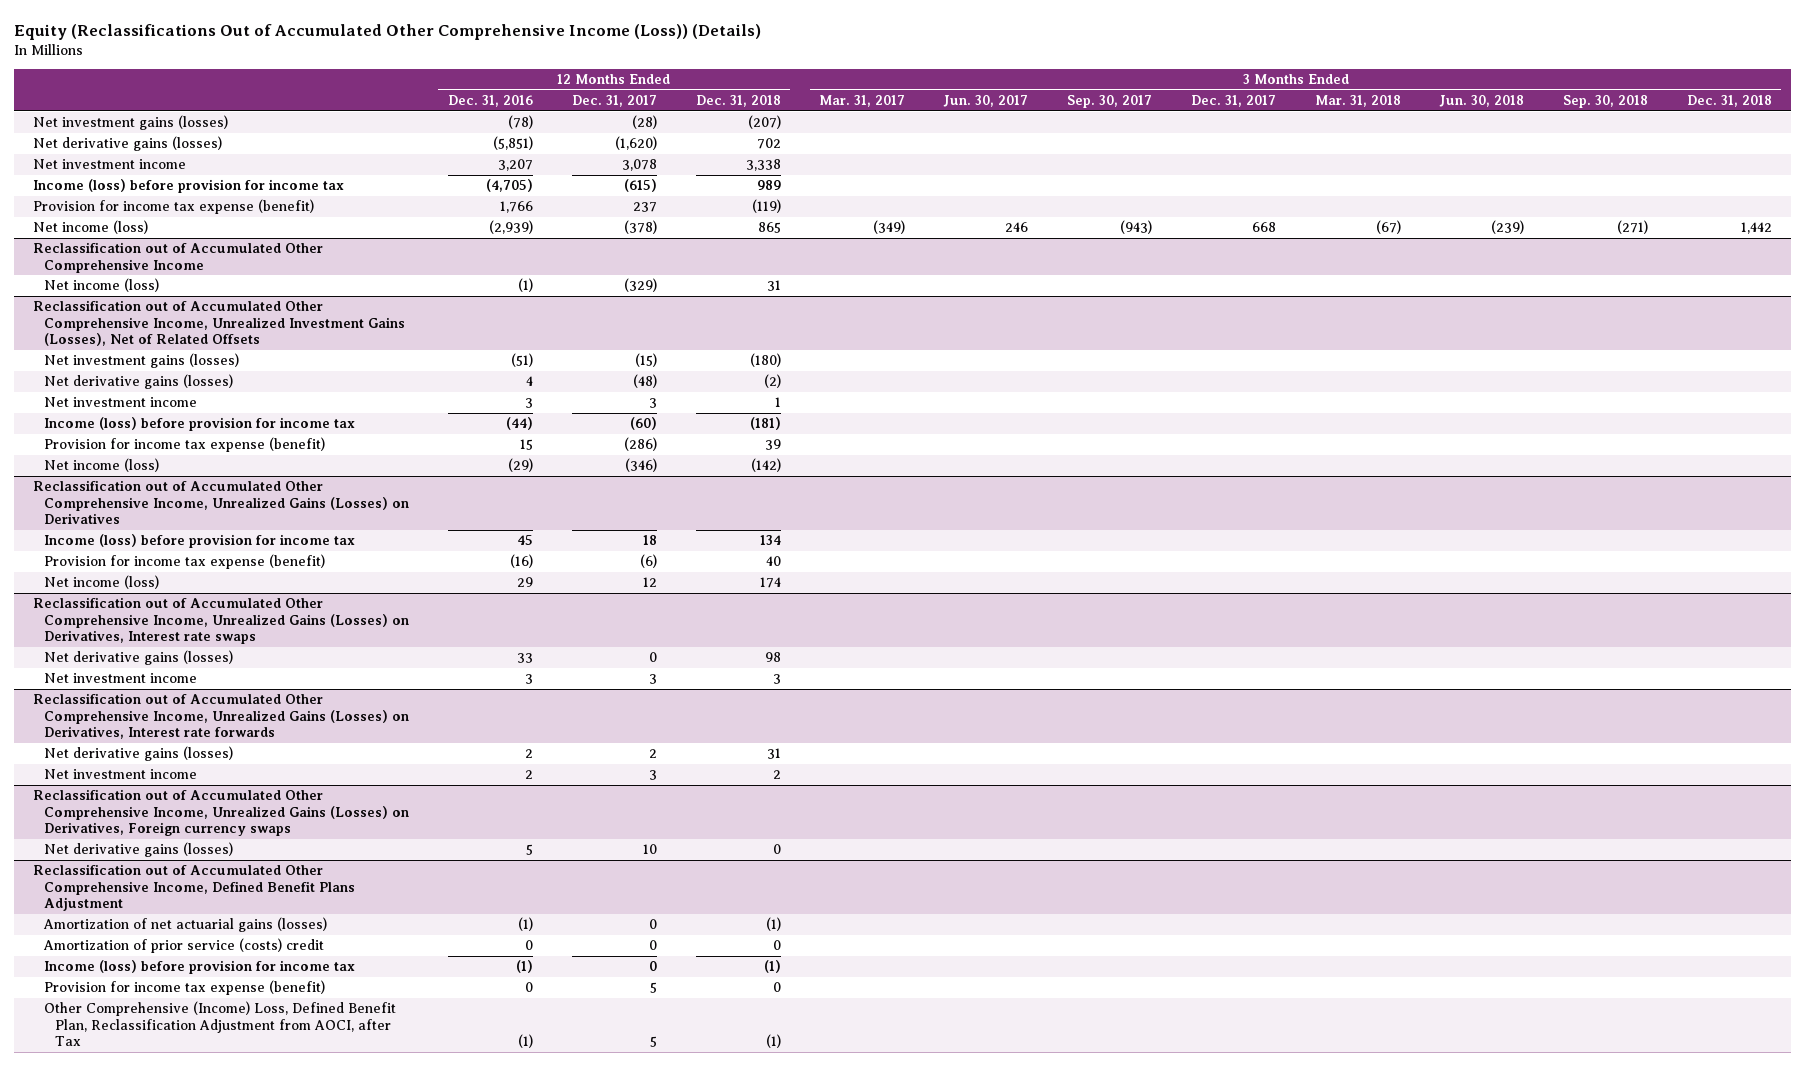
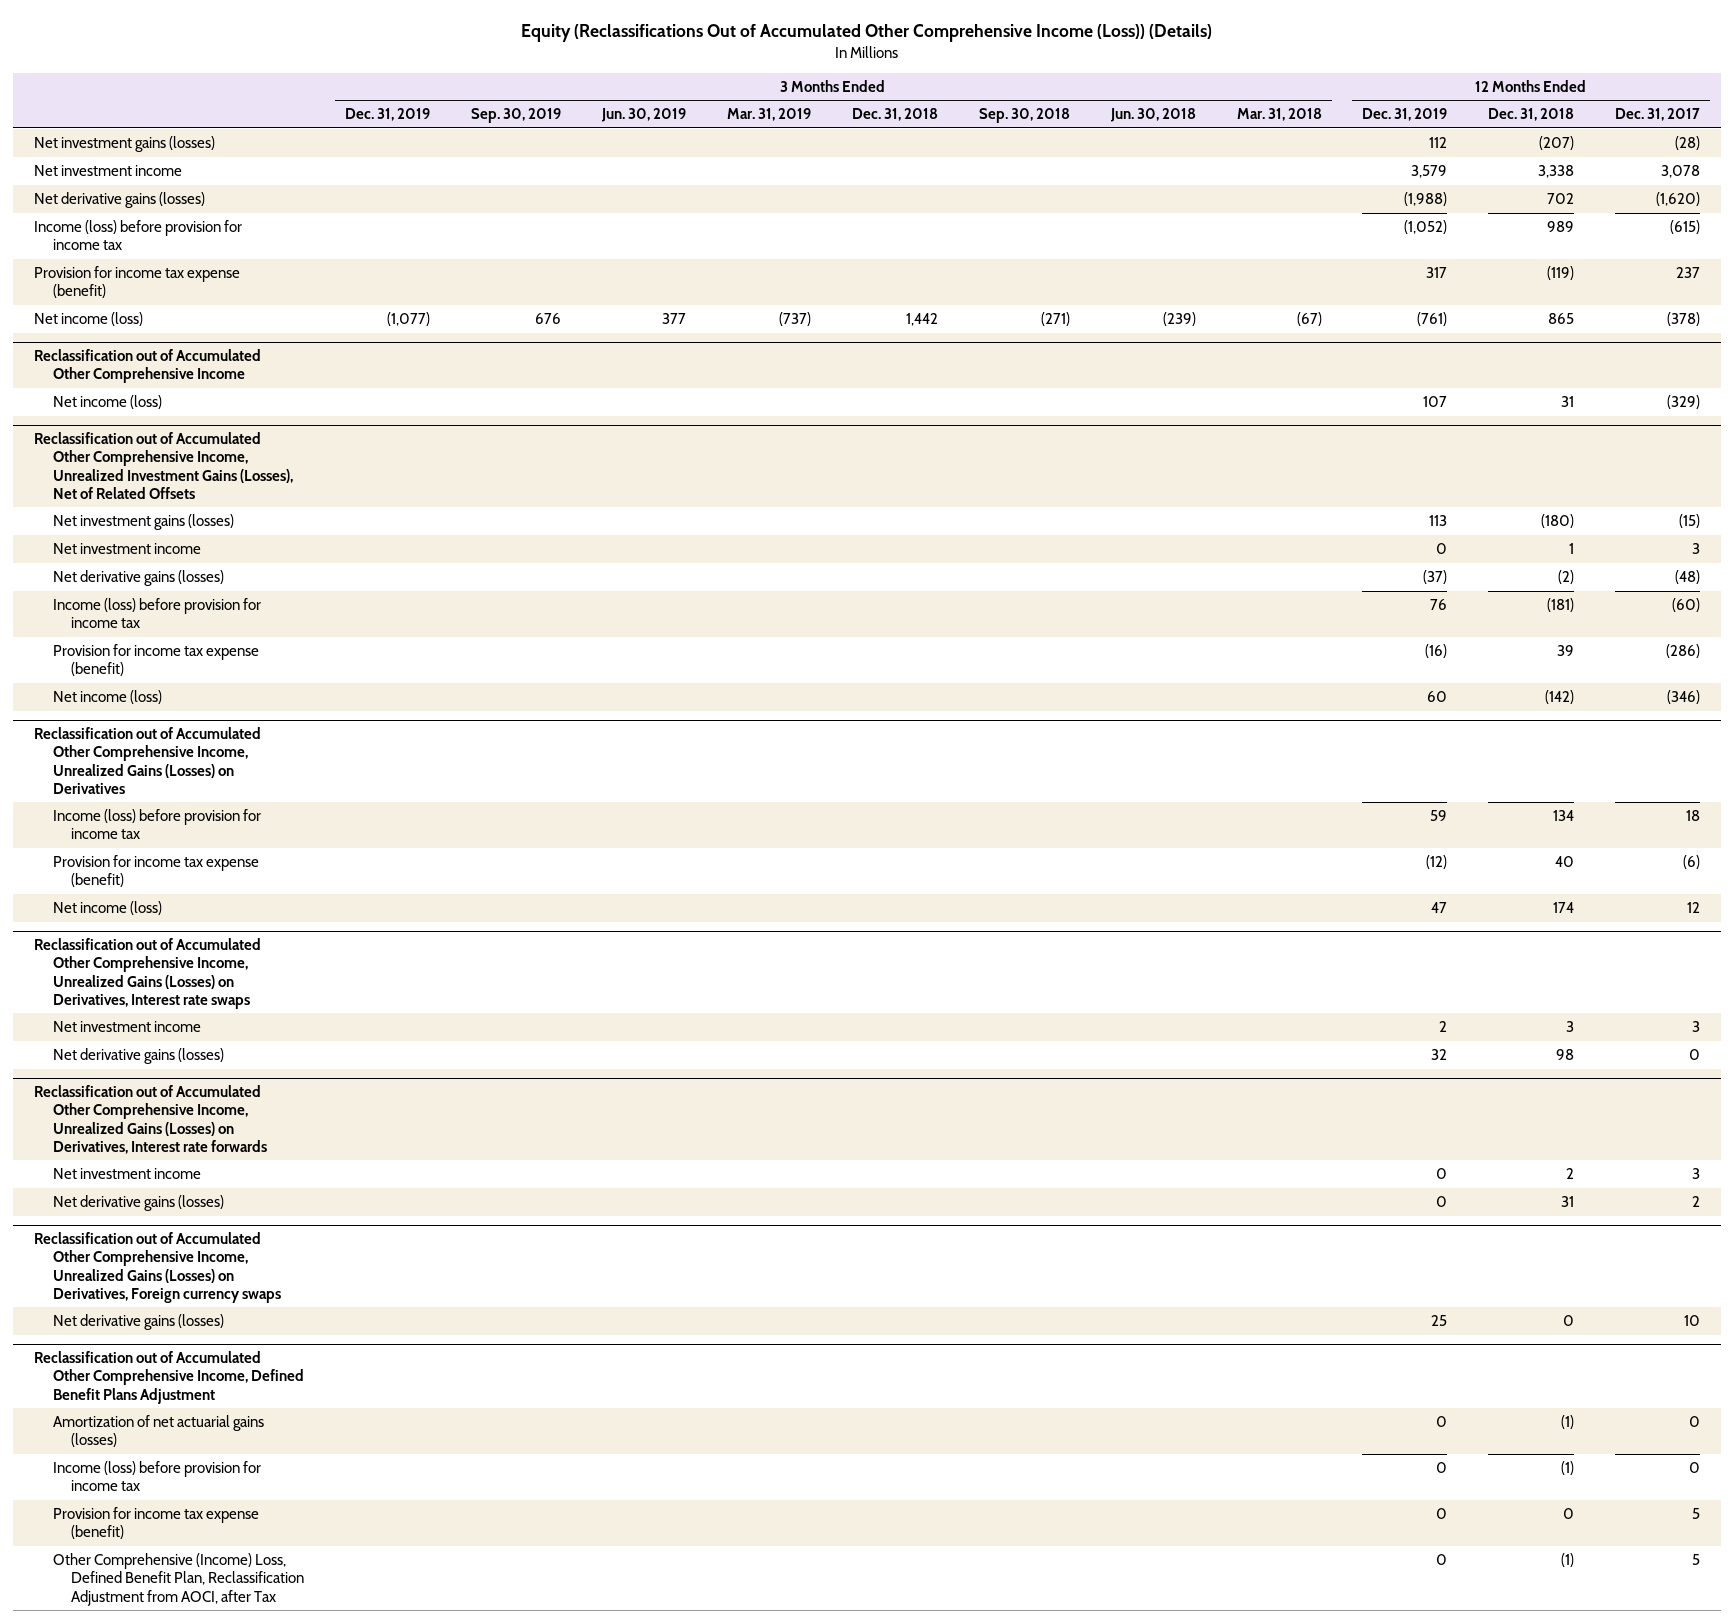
[447,95,533,108] Dec. 31, 2016 -> none
[819,95,906,108] Mar. 31, 2017 -> none
[943,95,1029,108] Jun. 30, 2017 -> none
[1067,95,1153,109] Sep. 30, 2017 -> none
[1191,95,1277,108] Dec. 31, 2017 -> none
none -> [345,108,431,122] Dec. 31, 2019
none -> [471,108,562,124] Sep. 30, 2019
none -> [601,108,687,123] Jun. 30, 2019
none -> [726,108,811,122] Mar. 31, 2019
none -> [1362,108,1448,122] Dec. 31, 2019
[33,136,223,152] Net derivative gains (losses) -> [33,192,205,209] Net derivative gains (losses)
[43,374,233,390] Net derivative gains (losses) -> [52,570,224,587] Net derivative gains (losses)
[43,650,233,666] Net derivative gains (losses) -> [52,1048,224,1065] Net derivative gains (losses)
[43,746,233,762] Net derivative gains (losses) -> [52,1195,224,1212] Net derivative gains (losses)
[42,938,324,954] Amortization of prior service (costs) credit -> none

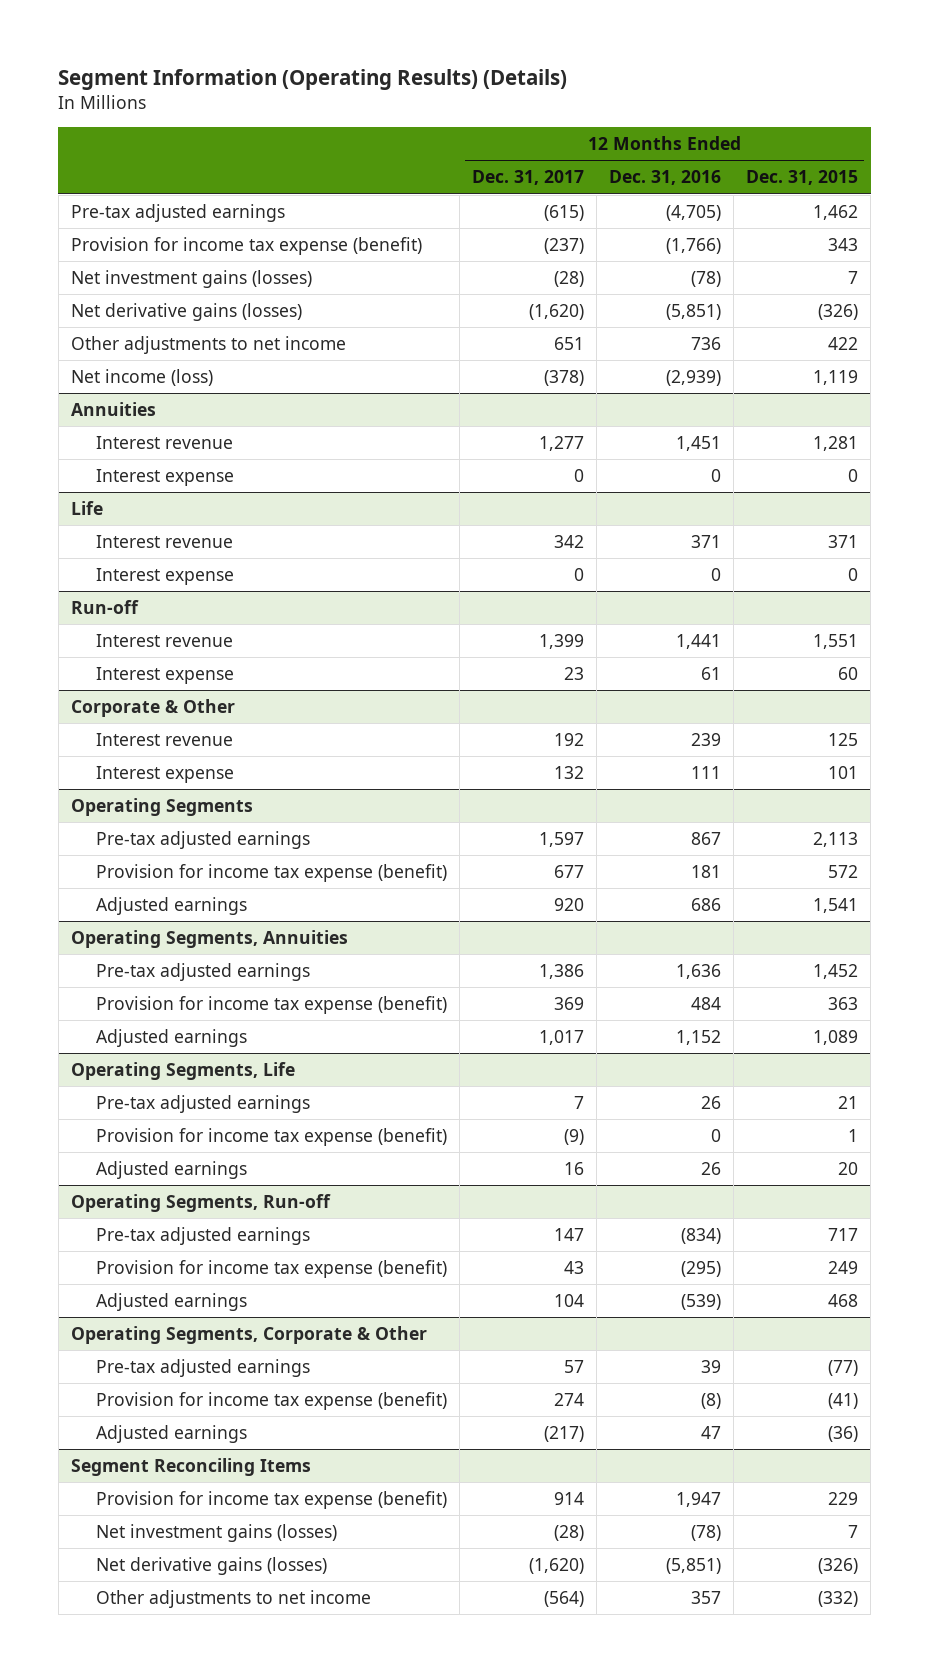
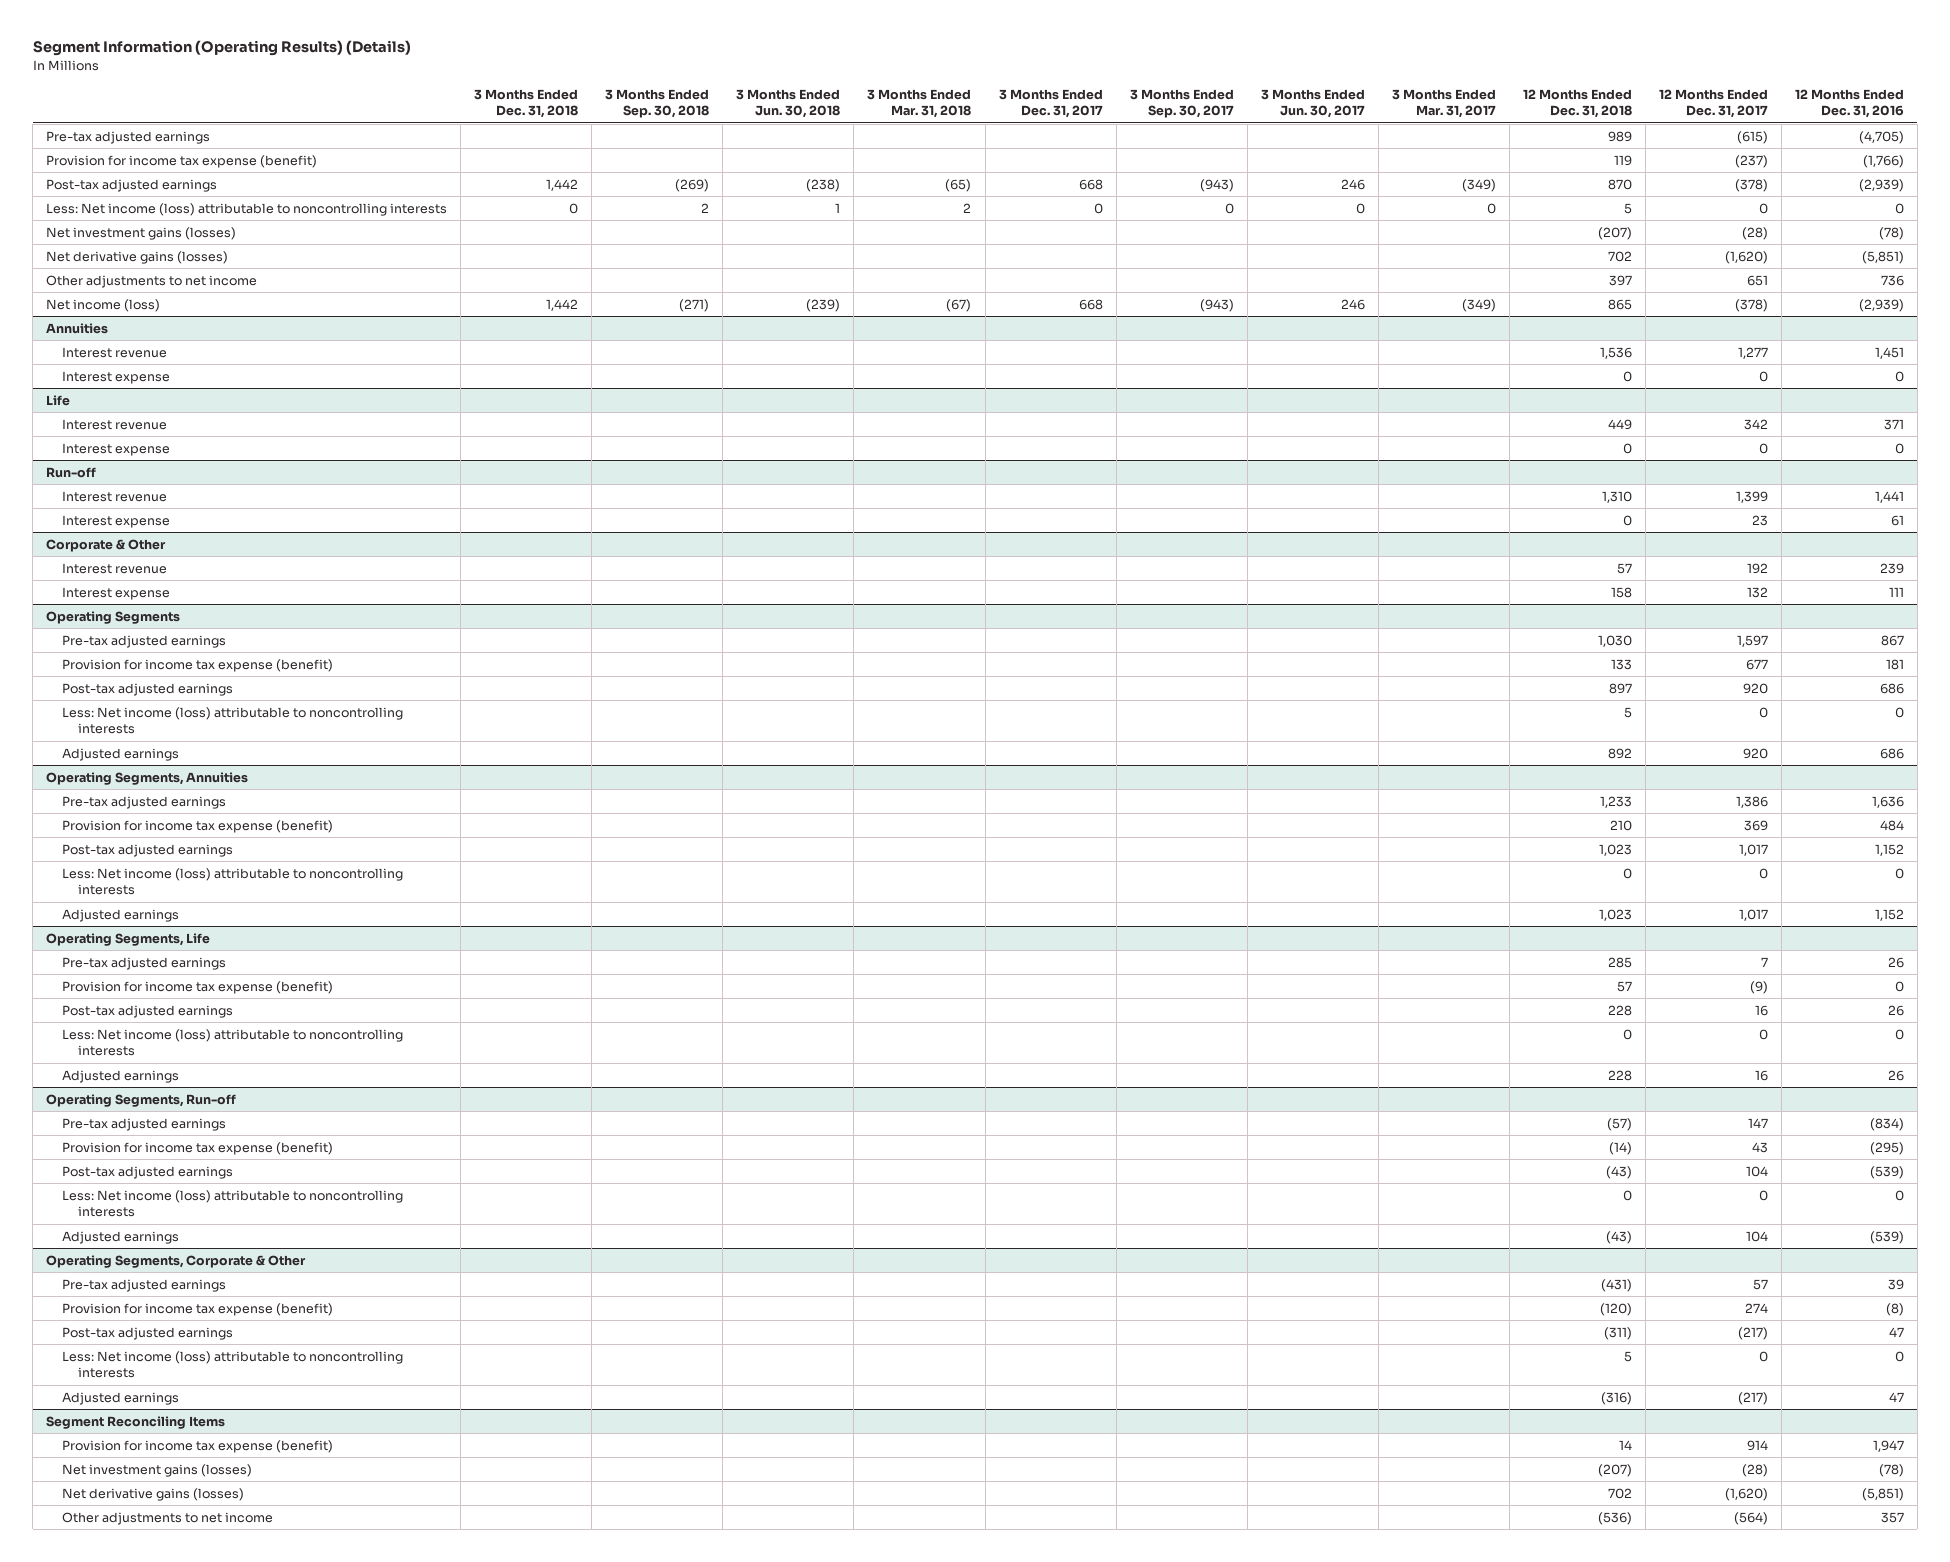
[746,170,859,186] Dec. 31, 2015 -> none
none -> [474,88,579,119] 3 Months Ended Dec. 31, 2018
none -> [605,88,710,119] 3 Months Ended Sep. 30, 2018
none -> [736,88,841,119] 3 Months Ended Jun. 30, 2018
none -> [867,88,972,119] 3 Months Ended Mar. 31, 2018
none -> [998,88,1103,119] 3 Months Ended Dec. 31, 2017
none -> [1129,88,1234,119] 3 Months Ended Sep. 30, 2017
none -> [1260,88,1365,119] 3 Months Ended Jun. 30, 2017
none -> [1391,88,1496,119] 3 Months Ended Mar. 31, 2017
none -> [1522,88,1632,119] 12 Months Ended Dec. 31, 2018
none -> [46,178,218,192] Post-tax adjusted earnings
none -> [46,202,448,216] Less: Net income (loss) attributable to noncontrolling interests
none -> [62,682,234,696] Post-tax adjusted earnings
none -> [62,706,404,735] Less: Net income (loss) attributable to noncontrolling interests
none -> [62,843,234,857] Post-tax adjusted earnings
none -> [62,867,404,896] Less: Net income (loss) attributable to noncontrolling interests
none -> [62,1004,234,1018] Post-tax adjusted earnings
none -> [62,1028,404,1057] Less: Net income (loss) attributable to noncontrolling interests
none -> [62,1165,234,1179] Post-tax adjusted earnings
none -> [62,1189,404,1218] Less: Net income (loss) attributable to noncontrolling interests
none -> [62,1326,234,1340] Post-tax adjusted earnings
none -> [62,1350,404,1379] Less: Net income (loss) attributable to noncontrolling interests

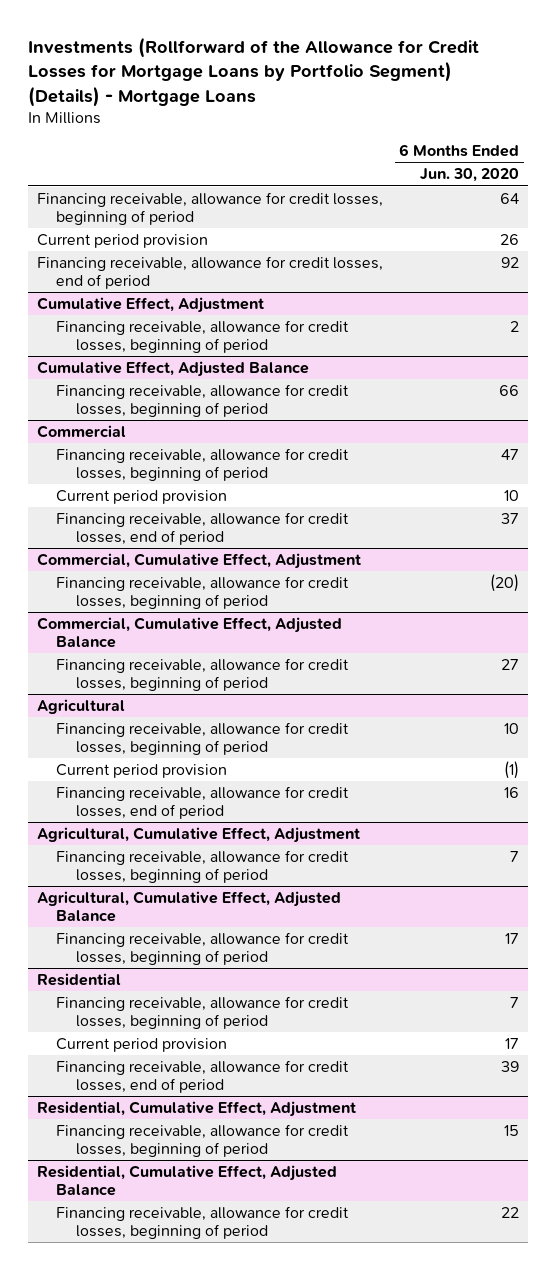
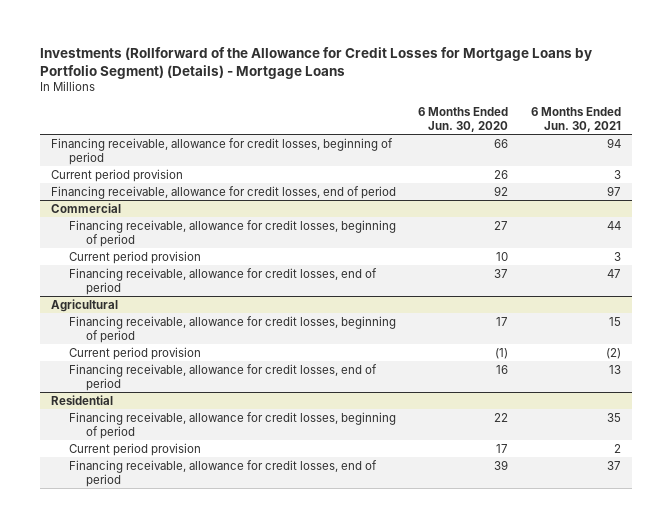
none -> [530,106,621,132] 6 Months Ended Jun. 30, 2021
[500,192,520,204] 64 -> [494,138,509,148] 66
[36,296,264,313] Cumulative Effect, Adjustment -> none
[56,319,350,354] Financing receivable, allowance for credit losses, beginning of period -> none
[36,360,309,377] Cumulative Effect, Adjusted Balance -> none
[56,383,350,418] Financing receivable, allowance for credit losses, beginning of period -> none
[501,448,520,460] 47 -> [494,220,509,230] 27
[36,552,361,569] Commercial, Cumulative Effect, Adjustment -> none
[56,575,350,610] Financing receivable, allowance for credit losses, beginning of period -> none
[36,616,342,649] Commercial, Cumulative Effect, Adjusted Balance -> none
[56,657,350,692] Financing receivable, allowance for credit losses, beginning of period -> none
[504,722,520,734] 10 -> [496,316,509,326] 17
[36,826,360,843] Agricultural, Cumulative Effect, Adjustment -> none
[56,849,350,884] Financing receivable, allowance for credit losses, beginning of period -> none
[36,890,341,923] Agricultural, Cumulative Effect, Adjusted Balance -> none
[56,931,350,966] Financing receivable, allowance for credit losses, beginning of period -> none
[510,996,520,1008] 7 -> [494,412,509,422] 22
[36,1100,356,1117] Residential, Cumulative Effect, Adjustment -> none
[56,1123,350,1158] Financing receivable, allowance for credit losses, beginning of period -> none
[36,1164,337,1197] Residential, Cumulative Effect, Adjusted Balance -> none
[56,1205,350,1240] Financing receivable, allowance for credit losses, beginning of period -> none

